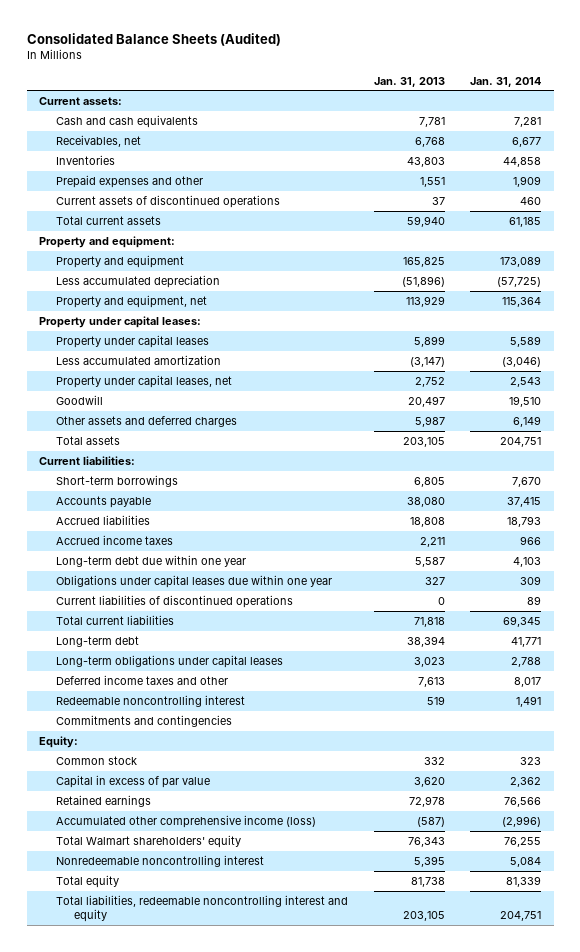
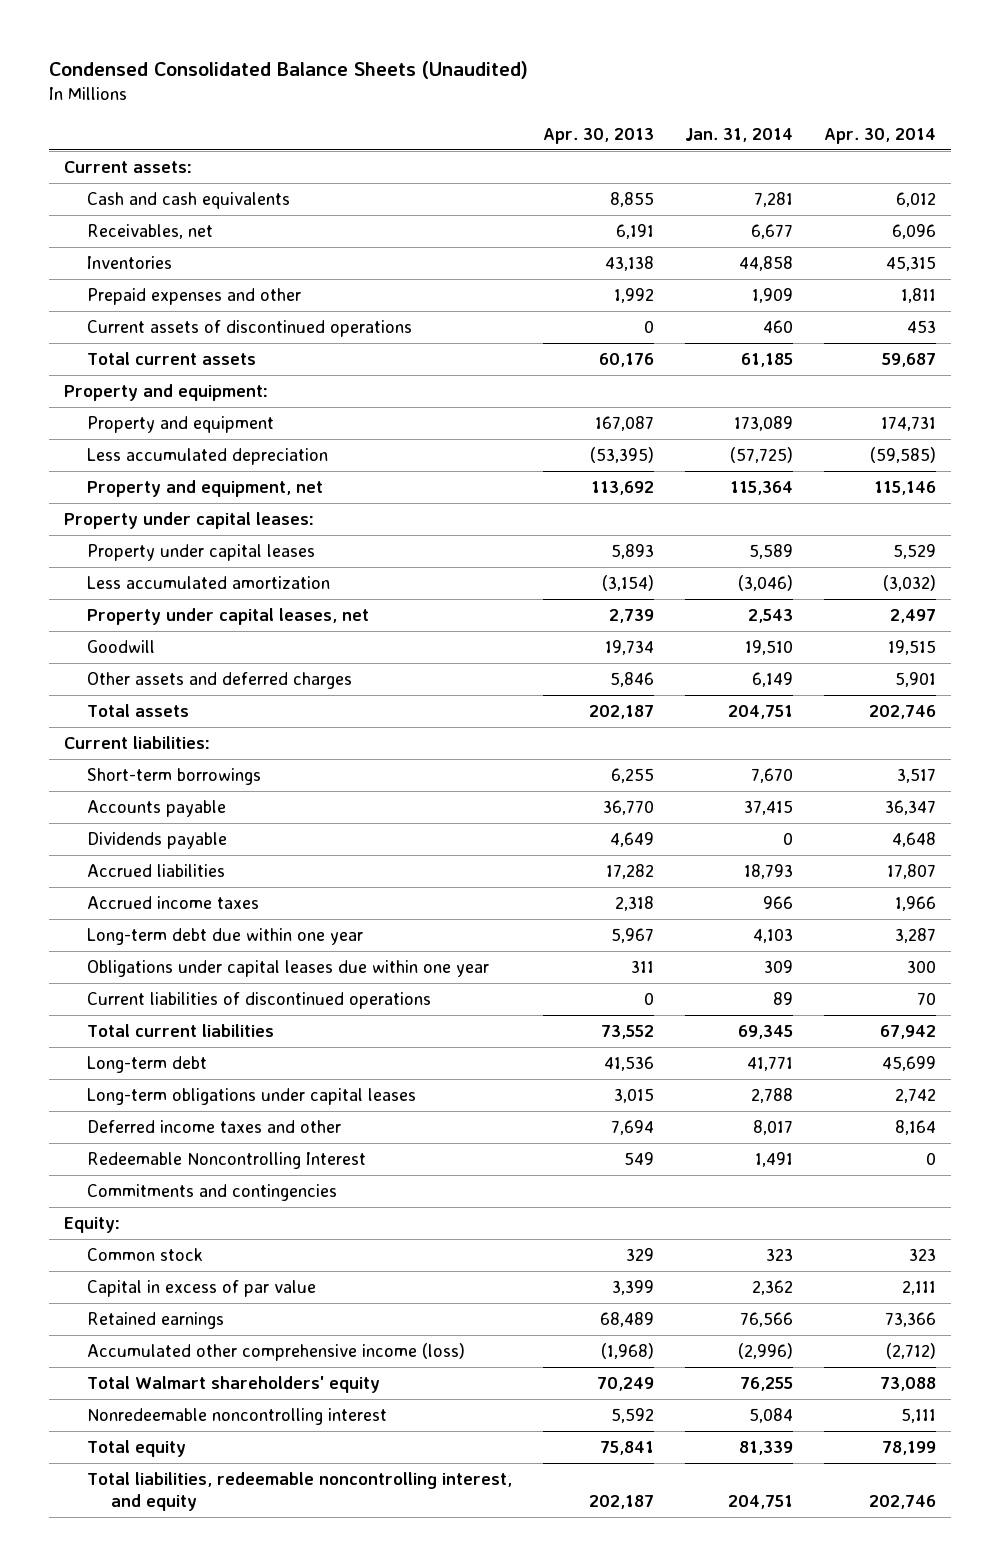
[26,33,281,47] Consolidated Balance Sheets (Audited) -> [48,61,528,80] Condensed Consolidated Balance Sheets (Unaudited)
[373,76,445,87] Jan. 31, 2013 -> none
none -> [543,127,655,144] Apr. 30, 2013
none -> [823,127,936,144] Apr. 30, 2014
none -> [87,831,228,849] Dividends payable
[56,695,246,708] Redeemable noncontrolling interest -> [87,1151,367,1169] Redeemable Noncontrolling Interest
[56,895,349,923] Total liabilities, redeemable noncontrolling interest and equity -> [87,1471,513,1512] Total liabilities, redeemable noncontrolling interest, and equity

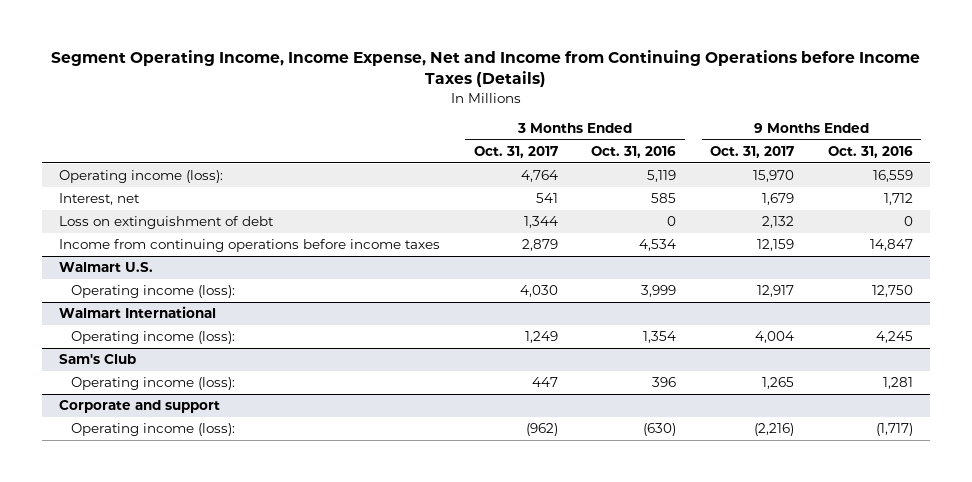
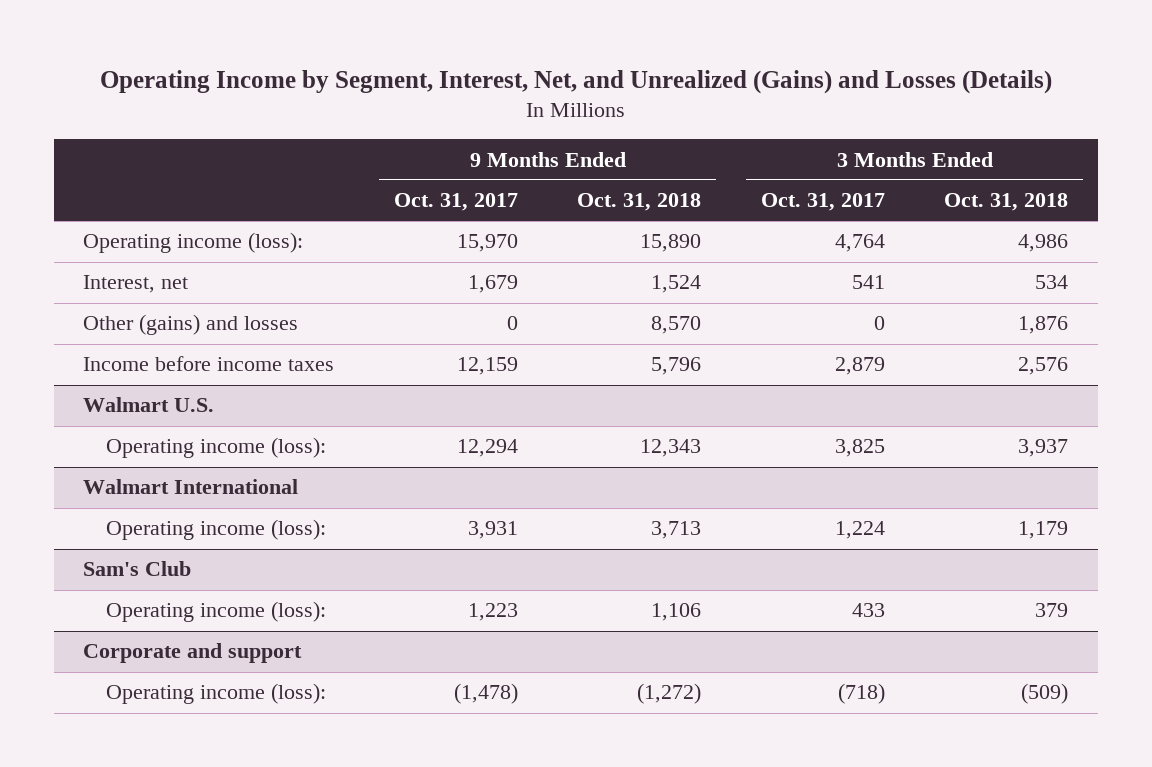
[50,50,920,88] Segment Operating Income, Income Expense, Net and Income from Continuing Operations before Income Taxes (Details) -> [99,69,1052,94] Operating Income by Segment, Interest, Net, and Unrealized (Gains) and Losses (Details)
[591,145,677,158] Oct. 31, 2016 -> none
[827,145,913,158] Oct. 31, 2016 -> none
none -> [577,193,702,212] Oct. 31, 2018
none -> [944,193,1069,212] Oct. 31, 2018
[58,216,274,230] Loss on extinguishment of debt -> none
none -> [83,314,299,336] Other (gains) and losses
[58,239,440,253] Income from continuing operations before income taxes -> [83,356,335,372] Income before income taxes
[519,285,558,298] 4,030 -> [834,439,885,458] 3,825
[757,285,795,298] 12,917 -> [456,439,518,458] 12,294
[524,331,558,344] 1,249 -> [834,521,885,540] 1,224
[755,331,795,344] 4,004 -> [467,521,518,540] 3,931
[531,377,558,388] 447 -> [851,603,885,618] 433
[762,377,795,390] 1,265 -> [467,603,518,622] 1,223
[525,423,558,437] (962) -> [837,683,885,705] (718)
[754,423,795,437] (2,216) -> [453,683,518,705] (1,478)

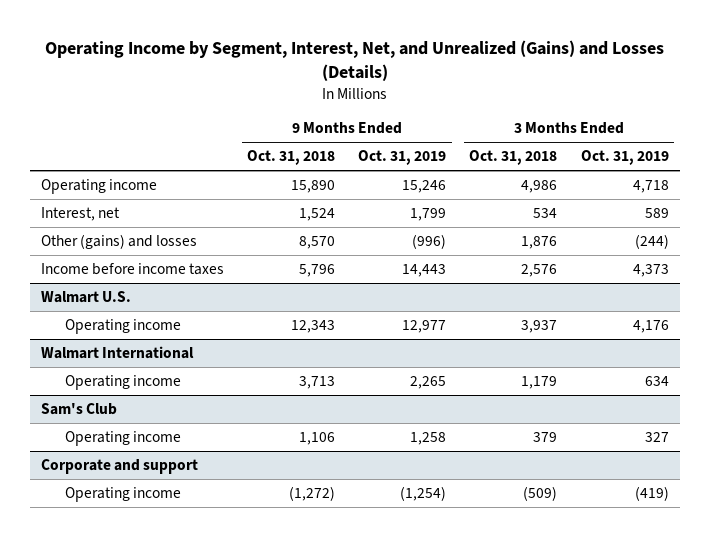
[393,193,518,212] Oct. 31, 2017 -> none
[760,193,885,212] Oct. 31, 2017 -> none
none -> [358,150,447,166] Oct. 31, 2019
none -> [580,150,669,166] Oct. 31, 2019
[83,232,304,254] Operating income (loss): -> [41,179,158,195] Operating income
[106,437,327,459] Operating income (loss): -> [64,319,181,335] Operating income
[106,519,327,541] Operating income (loss): -> [64,375,181,391] Operating income
[106,601,327,623] Operating income (loss): -> [64,431,181,447] Operating income
[106,683,327,705] Operating income (loss): -> [64,487,181,503] Operating income

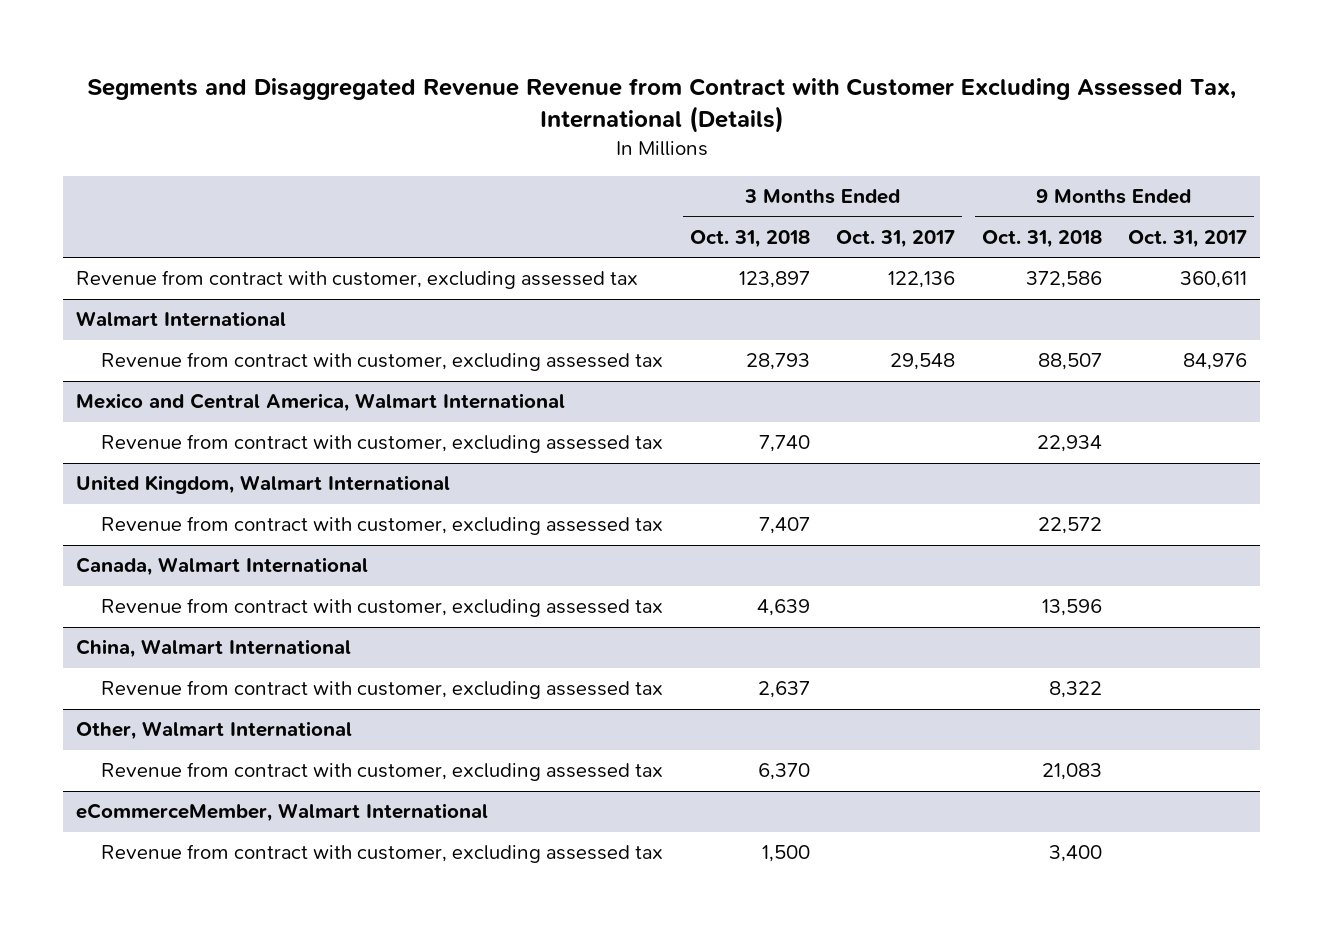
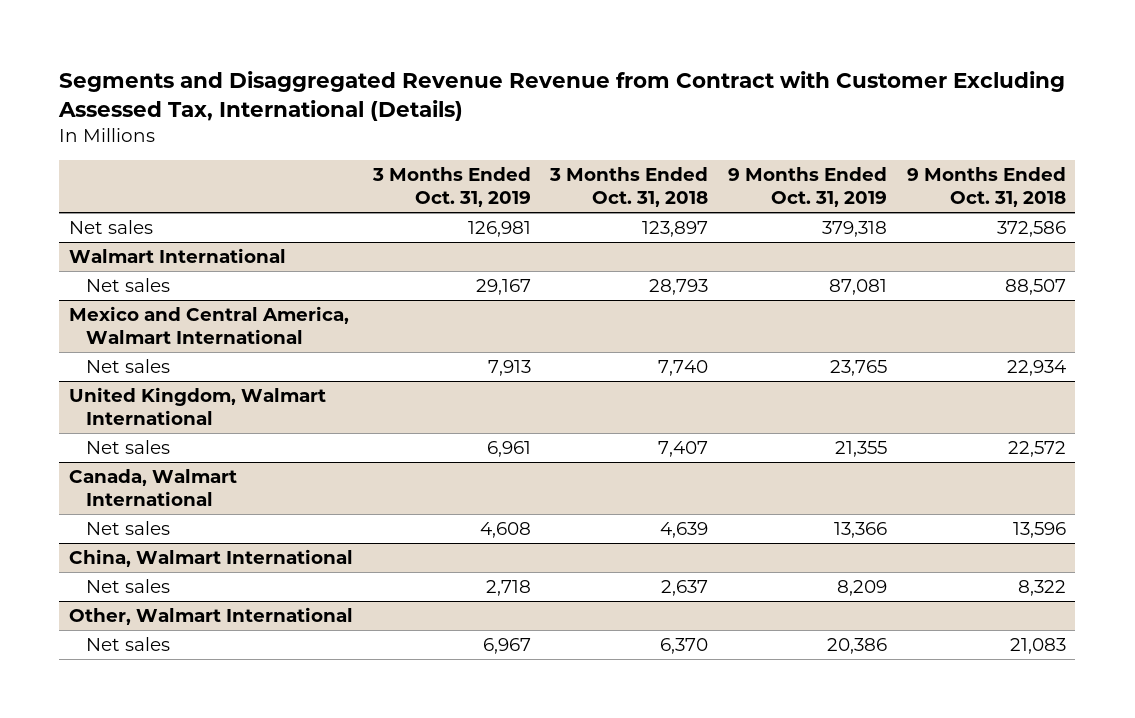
[836,230,956,249] Oct. 31, 2017 -> none
[1128,230,1248,249] Oct. 31, 2017 -> none
none -> [371,166,531,208] 3 Months Ended Oct. 31, 2019
none -> [728,166,888,208] 9 Months Ended Oct. 31, 2019
[76,270,639,290] Revenue from contract with customer, excluding assessed tax -> [69,219,154,234] Net sales
[101,352,664,372] Revenue from contract with customer, excluding assessed tax -> [86,277,171,292] Net sales
[101,434,664,454] Revenue from contract with customer, excluding assessed tax -> [86,358,171,373] Net sales
[101,516,664,536] Revenue from contract with customer, excluding assessed tax -> [86,439,171,454] Net sales
[101,598,664,618] Revenue from contract with customer, excluding assessed tax -> [86,520,171,535] Net sales
[101,680,664,700] Revenue from contract with customer, excluding assessed tax -> [86,578,171,593] Net sales
[76,803,489,823] eCommerceMember, Walmart International -> none
[101,844,664,864] Revenue from contract with customer, excluding assessed tax -> none
[101,762,664,782] Revenue from contract with customer, excluding assessed tax -> [86,636,171,651] Net sales

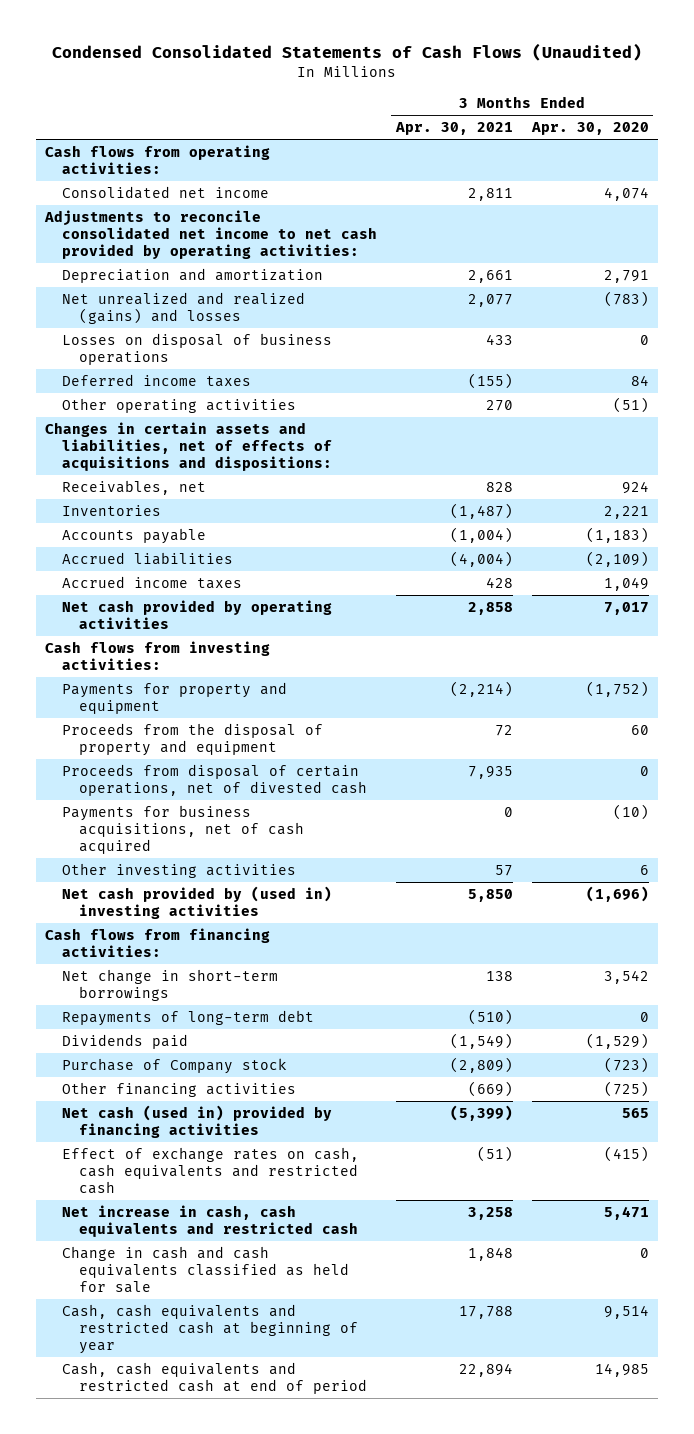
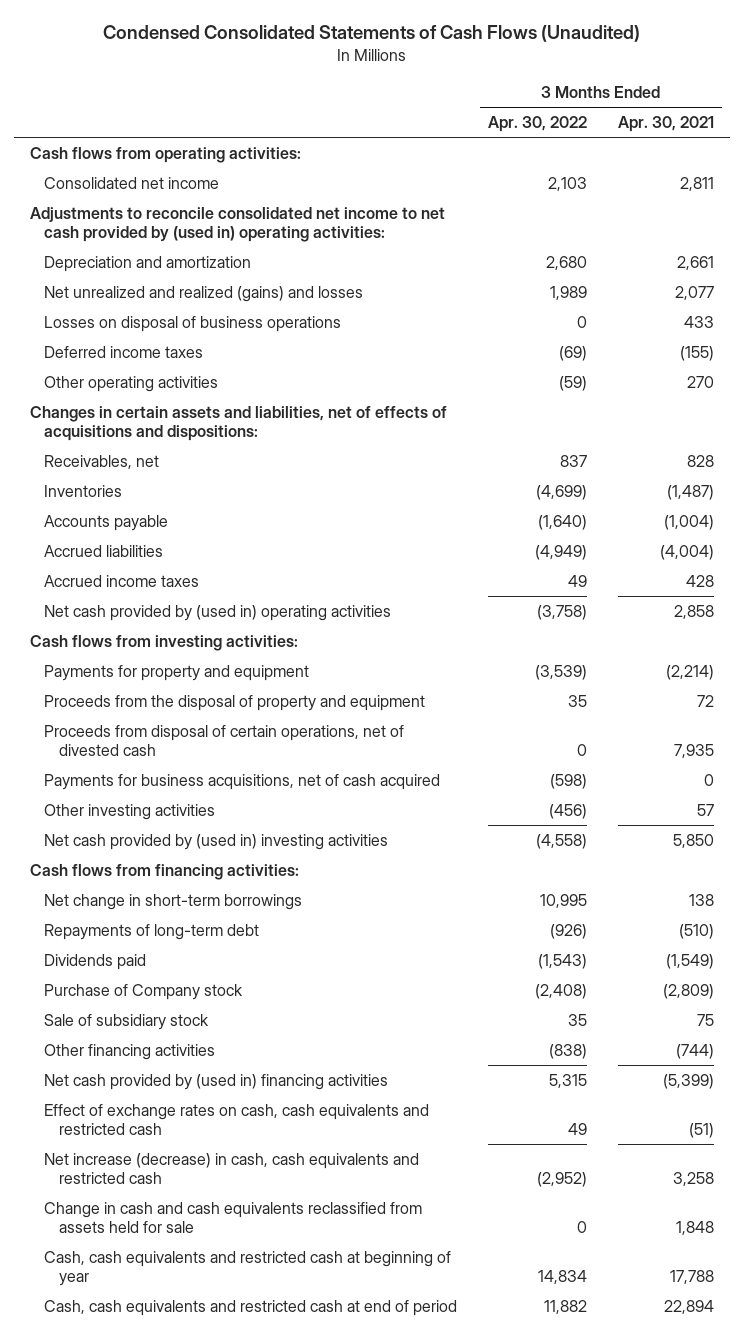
[530,122,649,136] Apr. 30, 2020 -> none
none -> [488,116,588,133] Apr. 30, 2022
[44,210,377,259] Adjustments to reconcile consolidated net income to net cash provided by operating activities: -> [29,206,445,242] Adjustments to reconcile consolidated net income to net cash provided by (used in) operating activities:
[61,600,332,629] Net cash provided by operating activities -> [44,604,392,621] Net cash provided by (used in) operating activities
none -> [44,1013,210,1030] Sale of subsidiary stock
[467,1081,513,1098] (669) -> [676,1043,715,1059] (744)
[61,1105,332,1138] Net cash (used in) provided by financing activities -> [44,1073,389,1090] Net cash provided by (used in) financing activities
[61,1205,358,1237] Net increase in cash, cash equivalents and restricted cash -> [44,1152,420,1184] Net increase (decrease) in cash, cash equivalents and restricted cash
[61,1246,349,1293] Change in cash and cash equivalents classified as held for sale -> [44,1201,423,1233] Change in cash and cash equivalents reclassified from assets held for sale

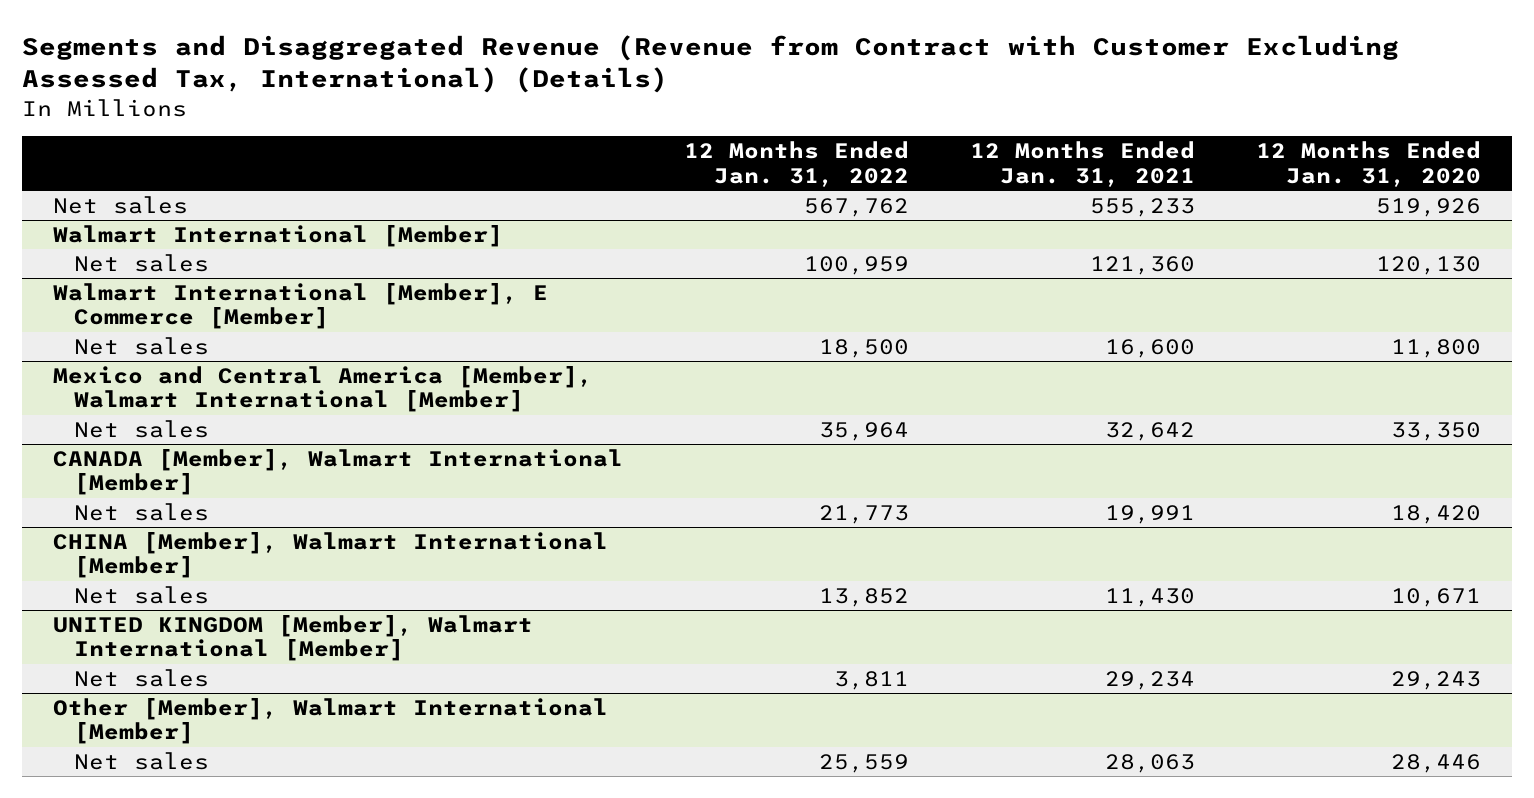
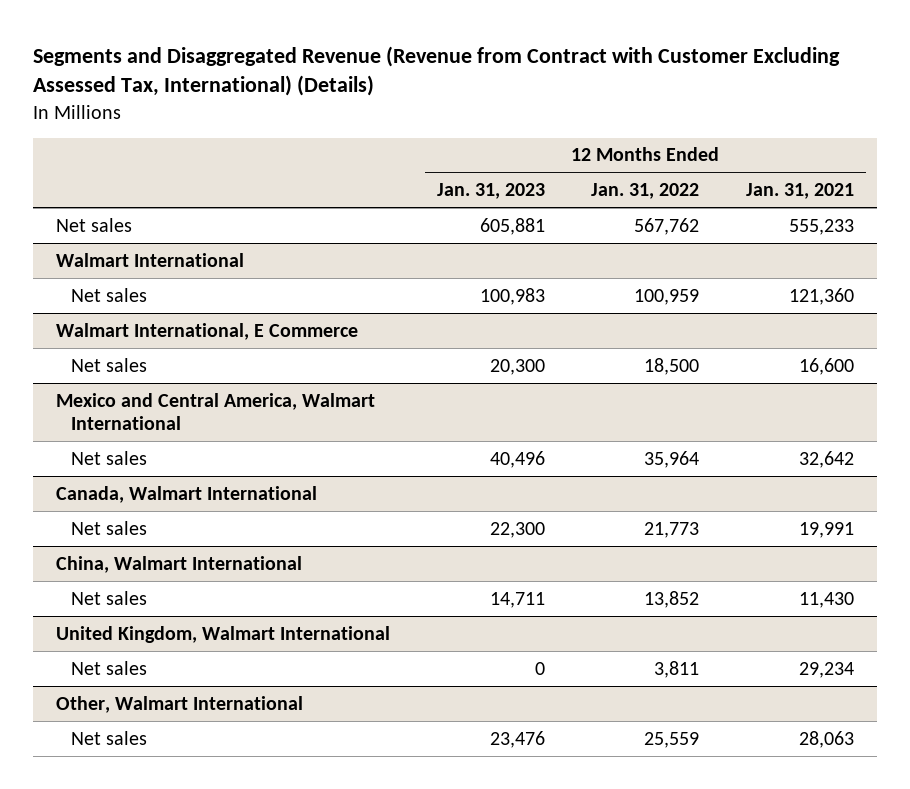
[1255,141,1481,187] 12 Months Ended Jan. 31, 2020 -> none
none -> [436,183,545,200] Jan. 31, 2023
[52,225,503,248] Walmart International [Member] -> [55,252,244,267] Walmart International
[52,283,548,330] Walmart International [Member], E Commerce [Member] -> [55,322,358,340] Walmart International, E Commerce
[52,366,593,413] Mexico and Central America [Member], Walmart International [Member] -> [55,392,375,430] Mexico and Central America, Walmart International
[52,449,623,496] CANADA [Member], Walmart International [Member] -> [55,485,317,503] Canada, Walmart International
[52,532,608,579] CHINA [Member], Walmart International [Member] -> [55,555,302,573] China, Walmart International
[52,615,533,662] UNITED KINGDOM [Member], Walmart International [Member] -> [55,625,390,643] United Kingdom, Walmart International
[52,698,608,745] Other [Member], Walmart International [Member] -> [55,695,303,713] Other, Walmart International

